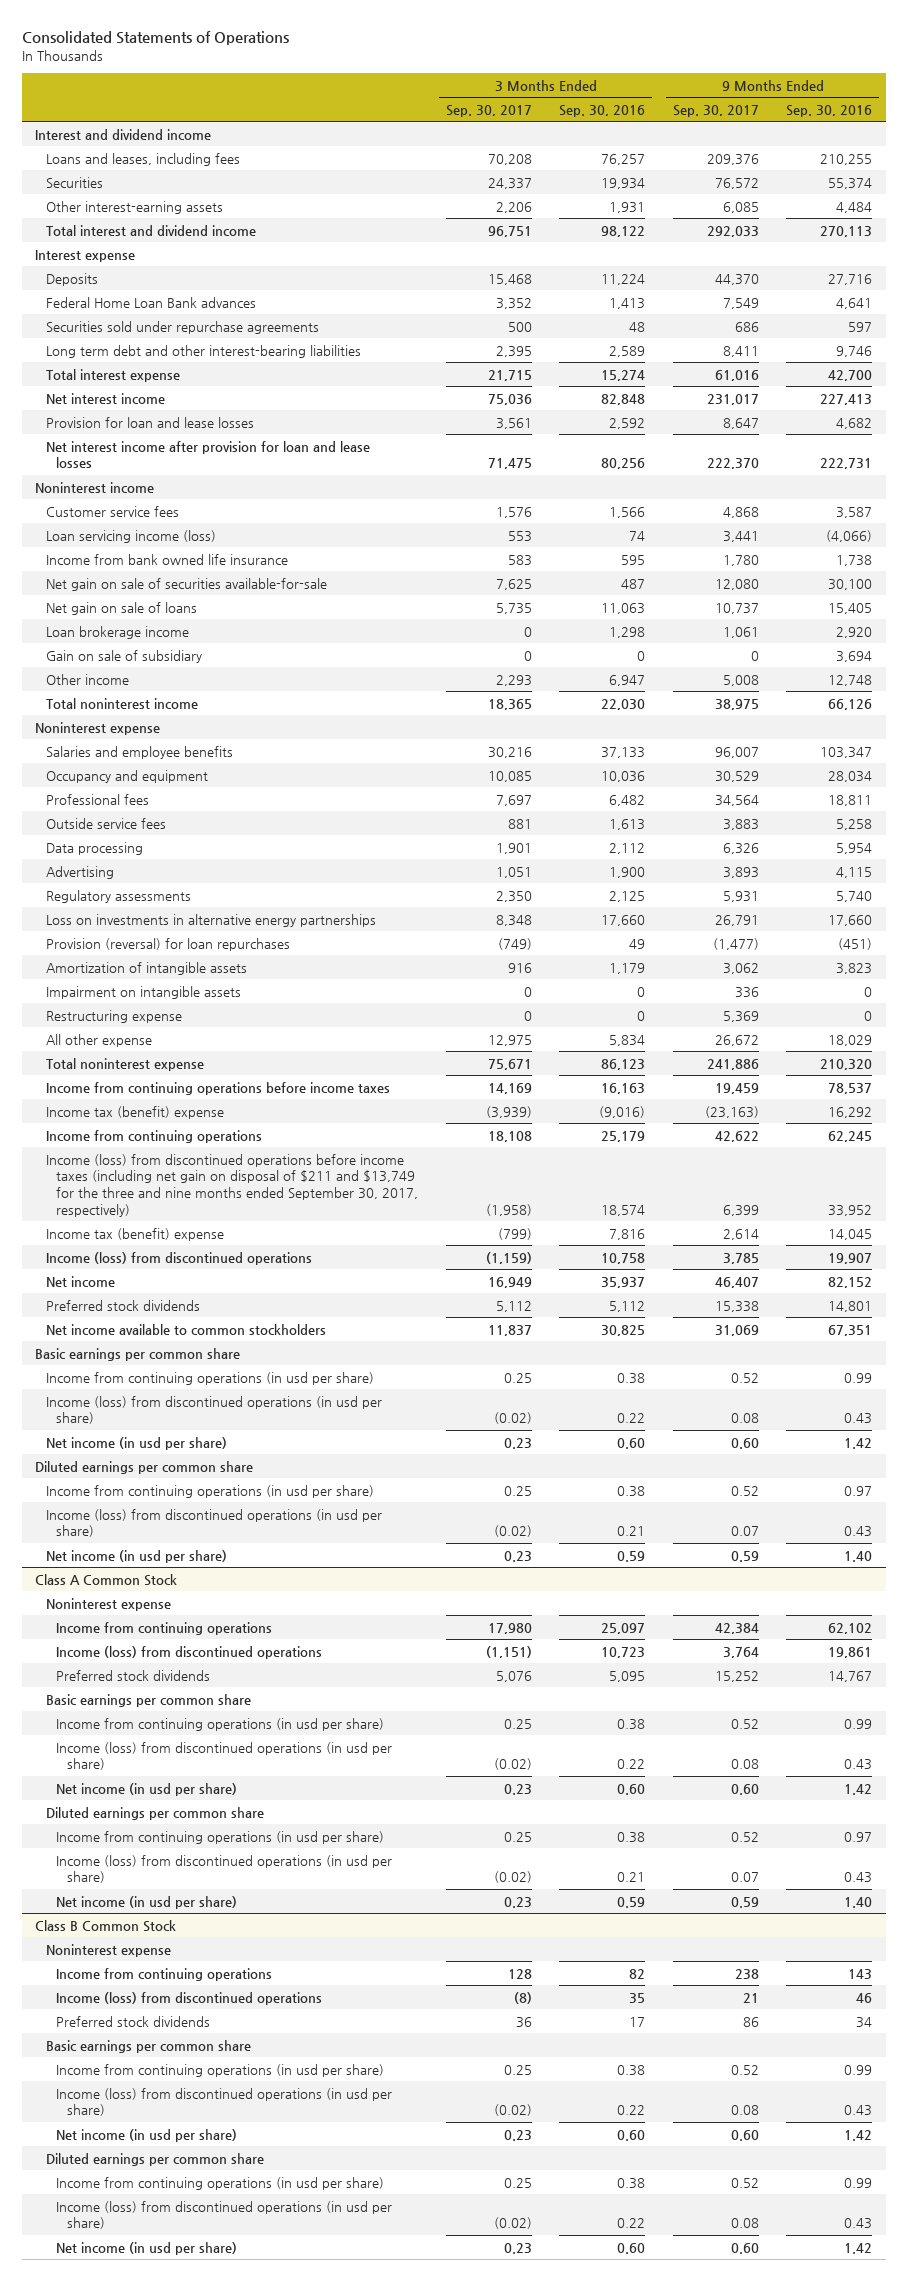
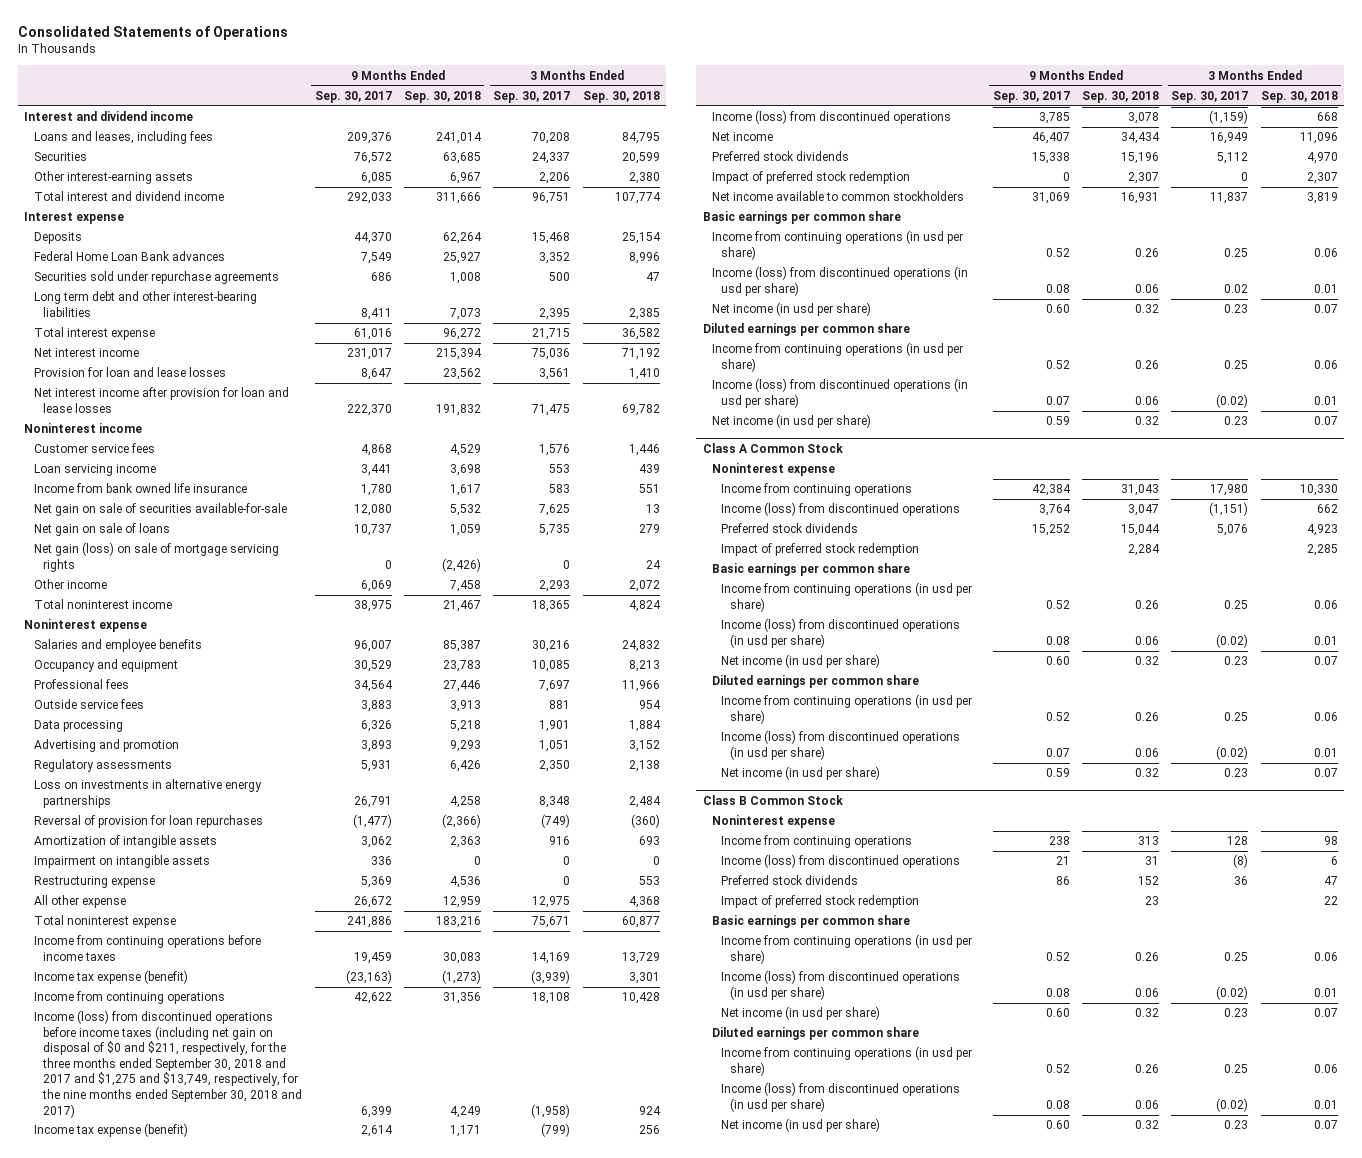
[559,104,646,117] Sep. 30, 2016 -> none
[786,104,873,117] Sep. 30, 2016 -> none
none -> [403,91,481,104] Sep. 30, 2018
none -> [582,91,660,104] Sep. 30, 2018
[45,529,216,543] Loan servicing income (loss) -> [33,464,156,477] Loan servicing income
[45,625,189,639] Loan brokerage income -> none
[45,649,202,663] Gain on sale of subsidiary -> none
none -> [33,542,279,572] Net gain (loss) on sale of mortgage servicing rights
[722,674,759,686] 5,008 -> [360,580,392,593] 6,069
[45,865,114,879] Advertising -> [33,739,179,753] Advertising and promotion
[45,937,290,951] Provision (reversal) for loan repurchases -> [33,815,263,829] Reversal of provision for loan repurchases
[45,1105,224,1119] Income tax (benefit) expense -> [33,970,188,985] Income tax expense (benefit)
[45,1153,419,1217] Income (loss) from discontinued operations before income taxes (including net gain on disposal of $211 and $13,749 for the three and nine months ended September 30, 2017, respectively) -> [33,1010,303,1118] Income (loss) from discontinued operations before income taxes (including net gain on disposal of $0 and $211, respectively, for the three months ended September 30, 2018 and 2017 and $1,275 and $13,749, respectively, for the nine months ended September 30, 2018 and 2017)
[45,1227,224,1241] Income tax (benefit) expense -> [33,1123,188,1138] Income tax expense (benefit)
none -> [711,171,910,185] Impact of preferred stock redemption
[493,1412,532,1425] (0.02) -> [1224,283,1249,293] 0.02
none -> [721,543,920,557] Impact of preferred stock redemption
none -> [721,895,920,909] Impact of preferred stock redemption

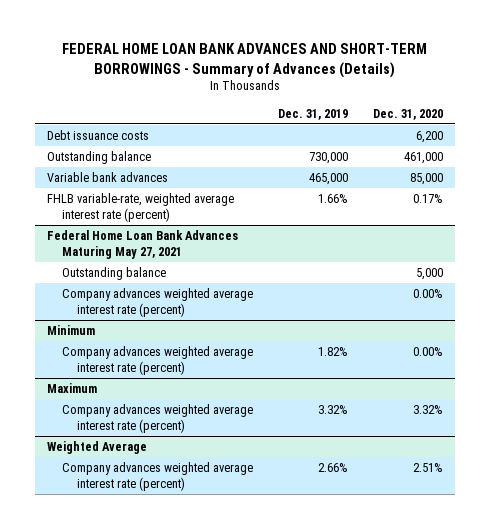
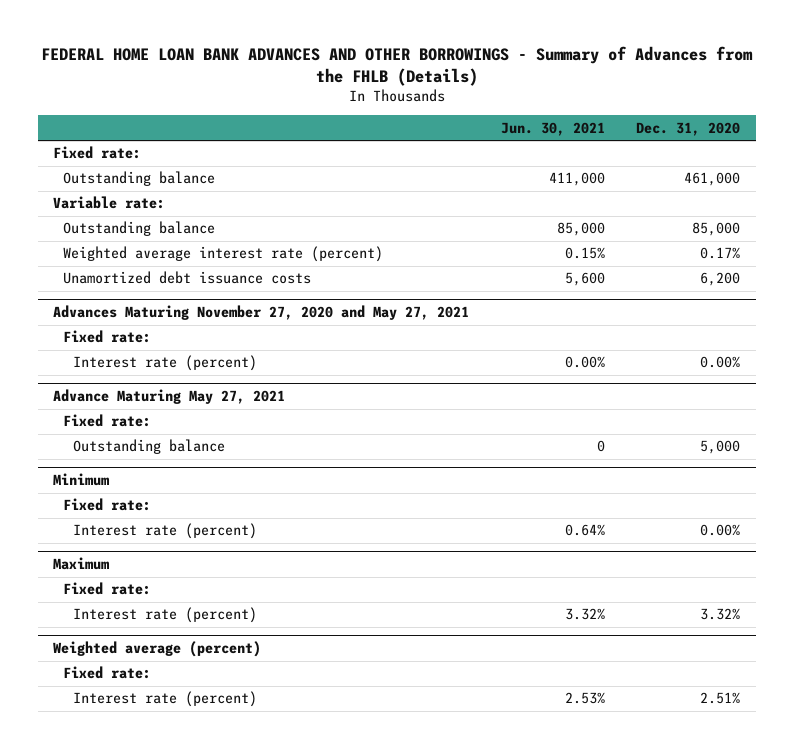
[61,43,427,78] FEDERAL HOME LOAN BANK ADVANCES AND SHORT-TERM BORROWINGS - Summary of Advances (Details) -> [40,45,753,86] FEDERAL HOME LOAN BANK ADVANCES AND OTHER BORROWINGS - Summary of Advances from the FHLB (Details)
[277,108,348,120] Dec. 31, 2019 -> none
none -> [500,121,605,136] Jun. 30, 2021
[47,129,150,140] Debt issuance costs -> none
none -> [53,146,142,160] Fixed rate:
none -> [53,196,166,210] Variable rate:
[47,171,169,182] Variable bank advances -> [63,221,216,237] Outstanding balance
[47,192,235,222] FHLB variable-rate, weighted average interest rate (percent) -> [63,246,384,263] Weighted average interest rate (percent)
none -> [63,271,312,285] Unamortized debt issuance costs
[47,229,239,259] Federal Home Loan Bank Advances Maturing May 27, 2021 -> [53,305,470,321] Advances Maturing November 27, 2020 and May 27, 2021
none -> [63,330,152,344] Fixed rate:
none -> [73,355,258,372] Interest rate (percent)
none -> [53,389,286,405] Advance Maturing May 27, 2021
none -> [63,414,152,428] Fixed rate:
[61,287,253,317] Company advances weighted average interest rate (percent) -> none
none -> [63,498,152,512] Fixed rate:
[61,345,253,375] Company advances weighted average interest rate (percent) -> [73,523,258,540] Interest rate (percent)
none -> [63,582,152,596] Fixed rate:
[61,403,253,433] Company advances weighted average interest rate (percent) -> [73,607,258,624] Interest rate (percent)
[47,440,148,454] Weighted Average -> [53,641,262,658] Weighted average (percent)
none -> [63,666,152,680] Fixed rate:
[61,461,253,491] Company advances weighted average interest rate (percent) -> [73,691,258,708] Interest rate (percent)

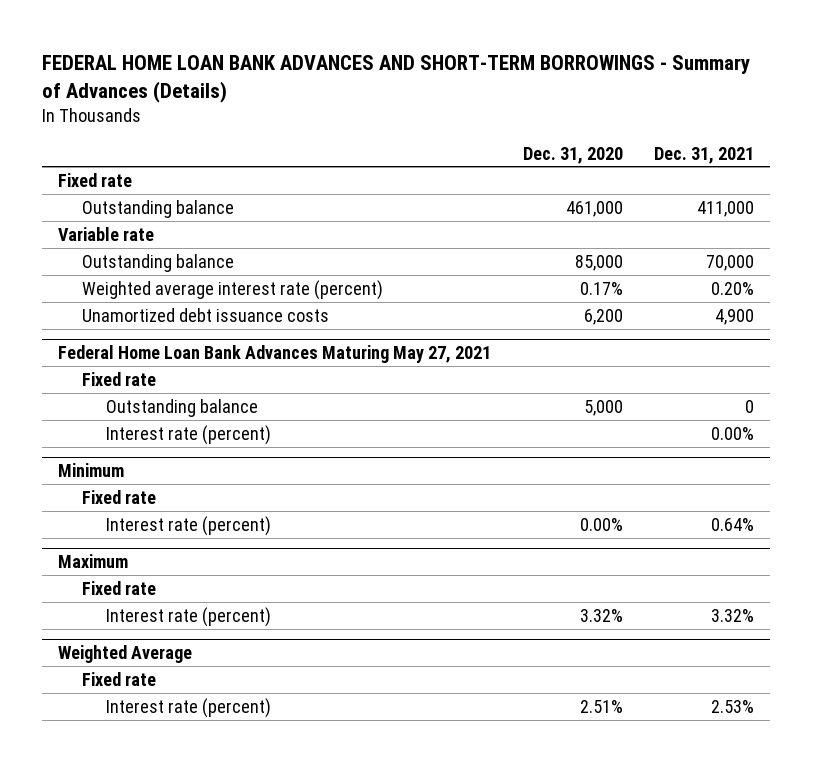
[40,45,753,86] FEDERAL HOME LOAN BANK ADVANCES AND OTHER BORROWINGS - Summary of Advances from the FHLB (Details) -> [42,55,751,103] FEDERAL HOME LOAN BANK ADVANCES AND SHORT-TERM BORROWINGS - Summary of Advances (Details)
[500,121,605,136] Jun. 30, 2021 -> none
none -> [654,146,755,164] Dec. 31, 2021
[53,146,142,160] Fixed rate: -> [58,172,133,187] Fixed rate
[53,196,166,210] Variable rate: -> [58,226,155,241] Variable rate
[73,355,258,372] Interest rate (percent) -> none
[53,389,286,405] Advance Maturing May 27, 2021 -> none
[63,414,152,428] Fixed rate: -> none
[53,305,470,321] Advances Maturing November 27, 2020 and May 27, 2021 -> [58,345,492,364] Federal Home Loan Bank Advances Maturing May 27, 2021
[63,330,152,344] Fixed rate: -> [82,371,157,386] Fixed rate
none -> [105,424,271,445] Interest rate (percent)
[63,498,152,512] Fixed rate: -> [82,489,157,504] Fixed rate
[63,582,152,596] Fixed rate: -> [82,580,157,595] Fixed rate
[53,641,262,658] Weighted average (percent) -> [58,645,193,664] Weighted Average
[63,666,152,680] Fixed rate: -> [82,671,157,686] Fixed rate

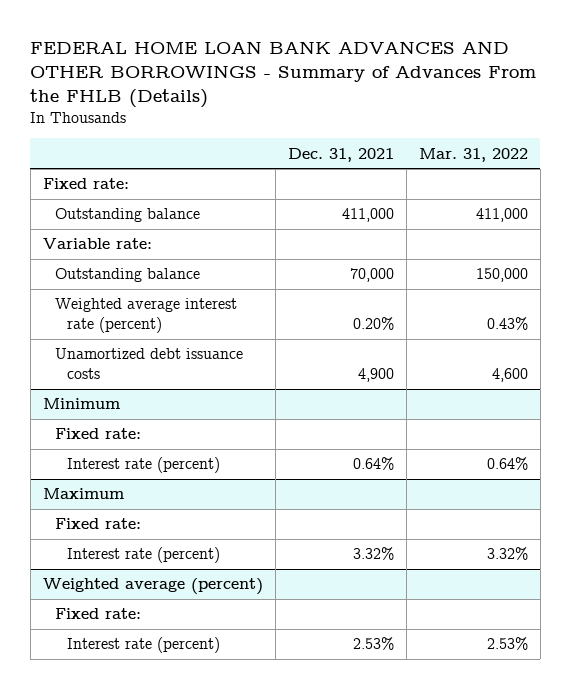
[42,55,751,103] FEDERAL HOME LOAN BANK ADVANCES AND SHORT-TERM BORROWINGS - Summary of Advances (Details) -> [30,41,537,108] FEDERAL HOME LOAN BANK ADVANCES AND OTHER BORROWINGS - Summary of Advances From the FHLB (Details)
[522,146,623,164] Dec. 31, 2020 -> none
none -> [418,147,528,162] Mar. 31, 2022
[58,172,133,187] Fixed rate -> [42,178,129,190] Fixed rate:
[58,226,155,241] Variable rate -> [42,238,152,250] Variable rate:
[58,345,492,364] Federal Home Loan Bank Advances Maturing May 27, 2021 -> none
[82,371,157,386] Fixed rate -> none
[105,398,258,417] Outstanding balance -> none
[105,424,271,445] Interest rate (percent) -> none
[82,489,157,504] Fixed rate -> [54,428,141,440] Fixed rate:
[82,580,157,595] Fixed rate -> [54,518,141,530] Fixed rate:
[58,645,193,664] Weighted Average -> [42,578,263,596] Weighted average (percent)
[82,671,157,686] Fixed rate -> [54,608,141,620] Fixed rate:

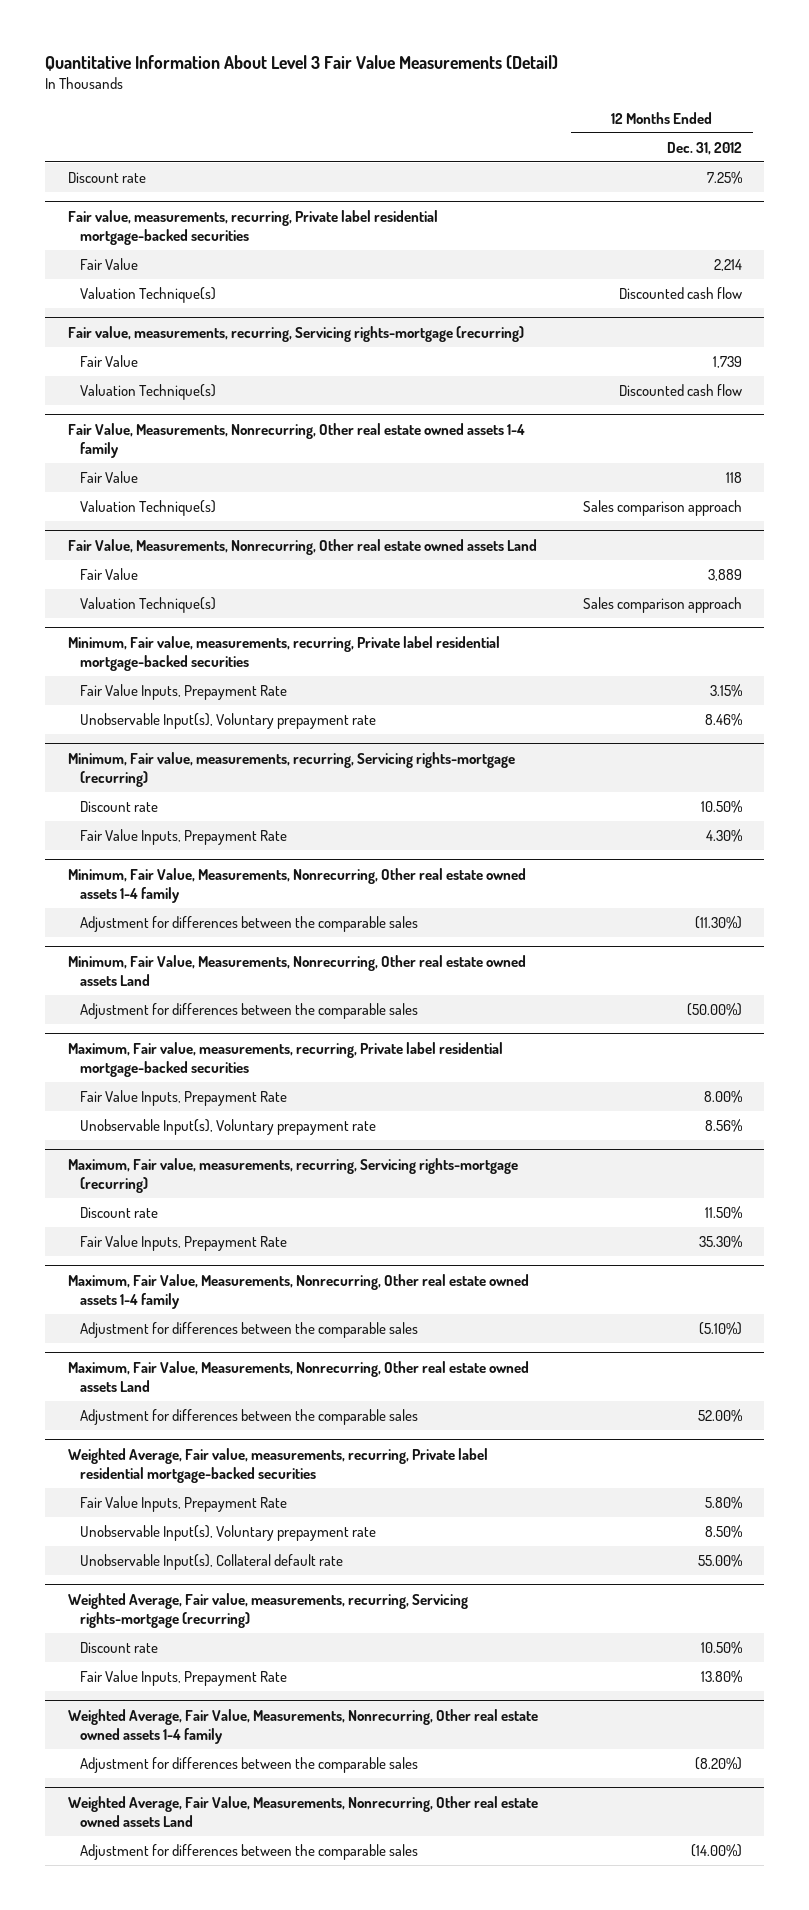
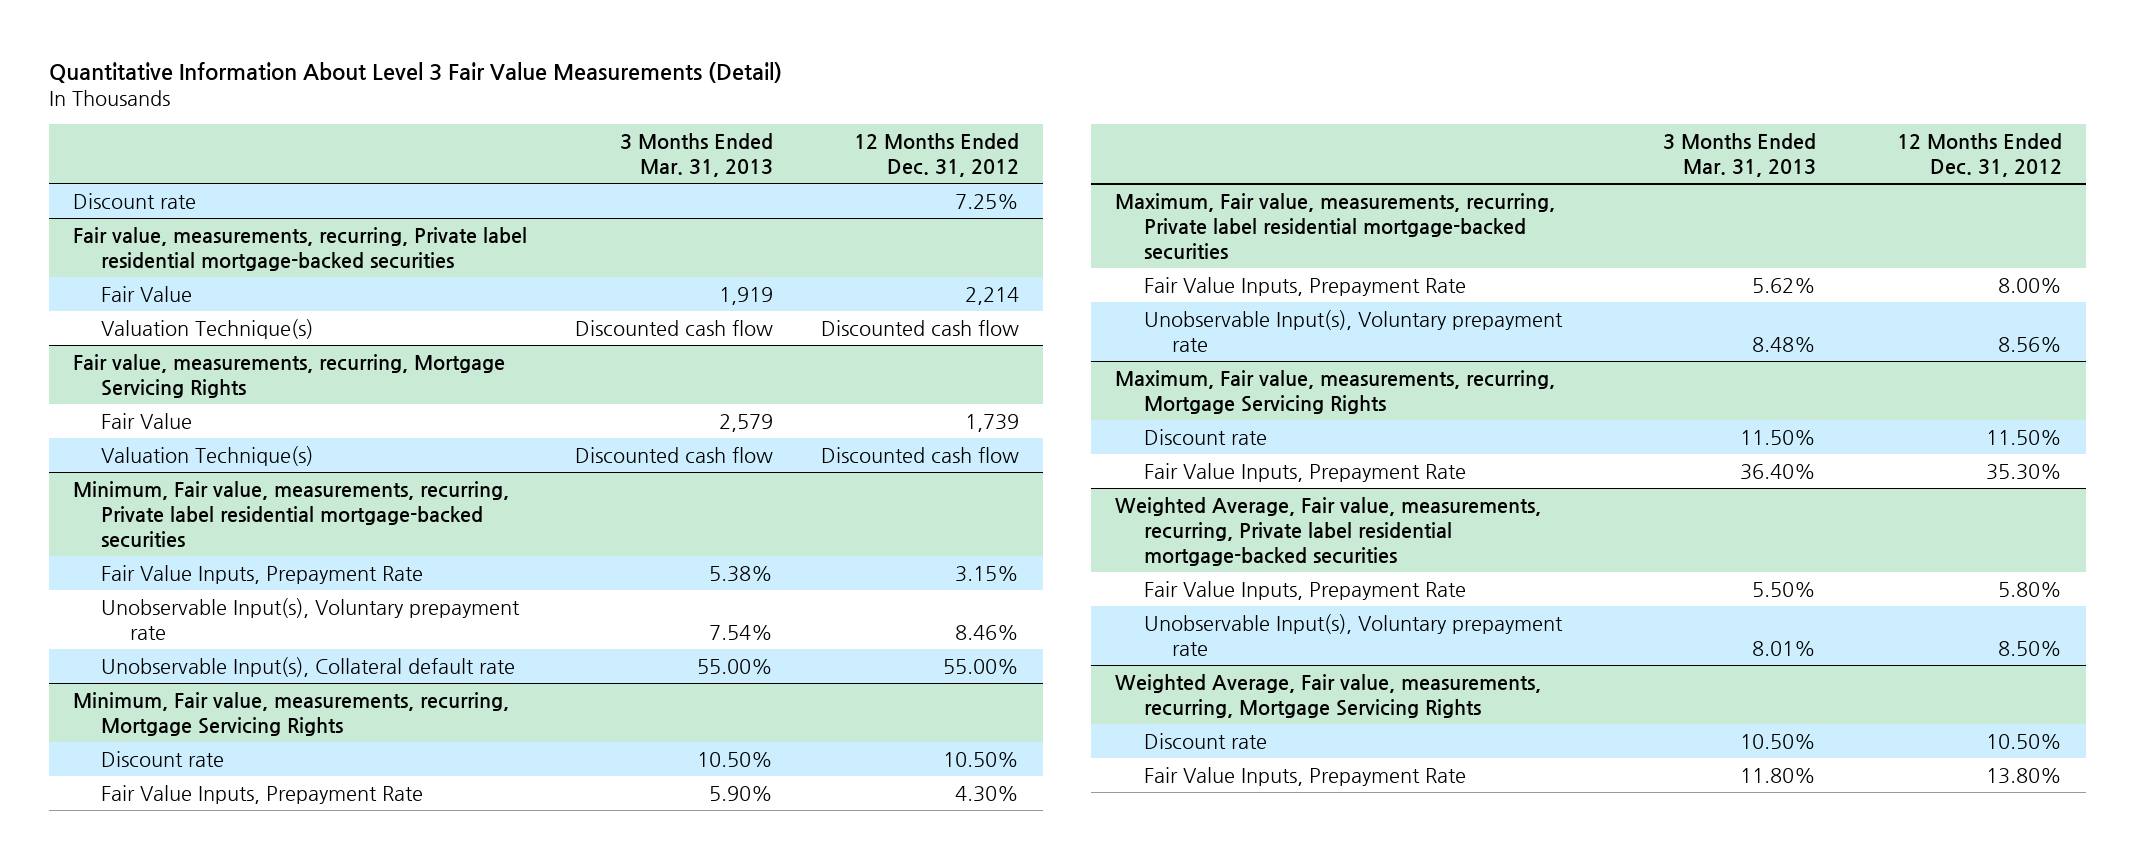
none -> [620,132,774,177] 3 Months Ended Mar. 31, 2013
[67,325,524,342] Fair value, measurements, recurring, Servicing rights-mortgage (recurring) -> [72,353,505,398] Fair value, measurements, recurring, Mortgage Servicing Rights
[67,422,525,458] Fair Value, Measurements, Nonrecurring, Other real estate owned assets 1-4 family -> none
[79,470,138,483] Fair Value -> none
[79,499,216,516] Valuation Technique(s) -> none
[67,538,537,555] Fair Value, Measurements, Nonrecurring, Other real estate owned assets Land -> none
[79,567,138,580] Fair Value -> none
[79,596,216,613] Valuation Technique(s) -> none
none -> [101,656,516,677] Unobservable Input(s), Collateral default rate
[67,751,515,787] Minimum, Fair value, measurements, recurring, Servicing rights-mortgage (recurring) -> [72,691,509,736] Minimum, Fair value, measurements, recurring, Mortgage Servicing Rights
[67,867,526,903] Minimum, Fair Value, Measurements, Nonrecurring, Other real estate owned assets 1-4 family -> none
[79,915,418,932] Adjustment for differences between the comparable sales -> none
[67,954,526,986] Minimum, Fair Value, Measurements, Nonrecurring, Other real estate owned assets Land -> none
[79,1002,418,1019] Adjustment for differences between the comparable sales -> none
[67,1157,518,1193] Maximum, Fair value, measurements, recurring, Servicing rights-mortgage (recurring) -> [1115,369,1556,414] Maximum, Fair value, measurements, recurring, Mortgage Servicing Rights
[67,1273,529,1309] Maximum, Fair Value, Measurements, Nonrecurring, Other real estate owned assets 1-4 family -> none
[79,1321,418,1338] Adjustment for differences between the comparable sales -> none
[67,1360,529,1392] Maximum, Fair Value, Measurements, Nonrecurring, Other real estate owned assets Land -> none
[79,1408,418,1425] Adjustment for differences between the comparable sales -> none
[79,1553,343,1570] Unobservable Input(s), Collateral default rate -> none
[67,1592,468,1628] Weighted Average, Fair value, measurements, recurring, Servicing rights-mortgage (recurring) -> [1115,673,1542,718] Weighted Average, Fair value, measurements, recurring, Mortgage Servicing Rights
[67,1708,538,1744] Weighted Average, Fair Value, Measurements, Nonrecurring, Other real estate owned assets 1-4 family -> none
[79,1756,418,1773] Adjustment for differences between the comparable sales -> none
[67,1795,538,1827] Weighted Average, Fair Value, Measurements, Nonrecurring, Other real estate owned assets Land -> none
[79,1843,418,1860] Adjustment for differences between the comparable sales -> none

